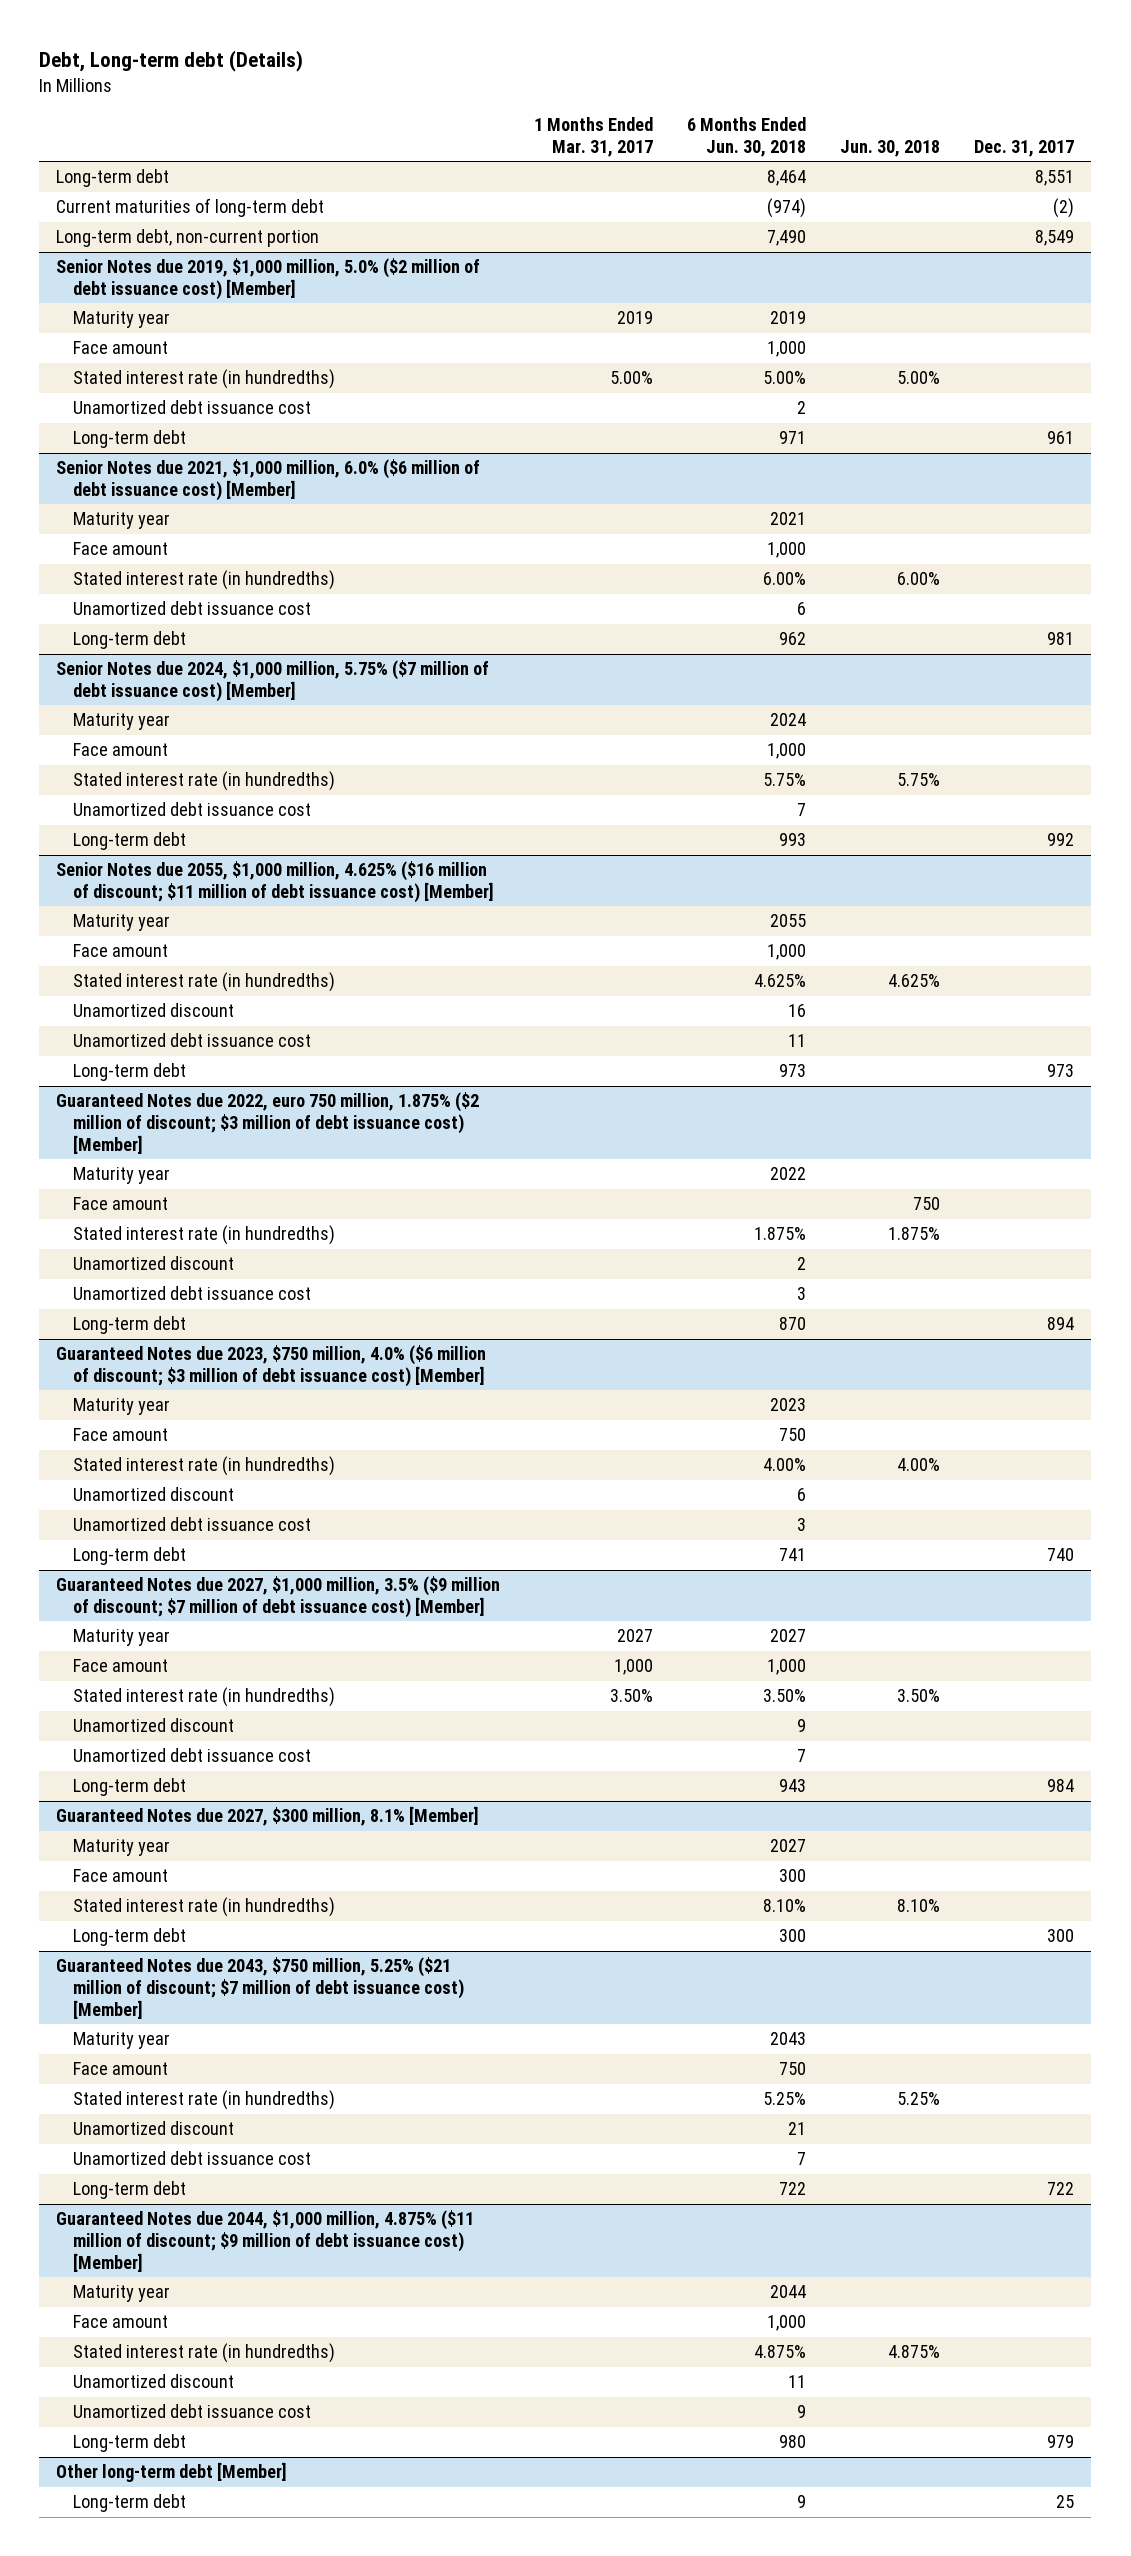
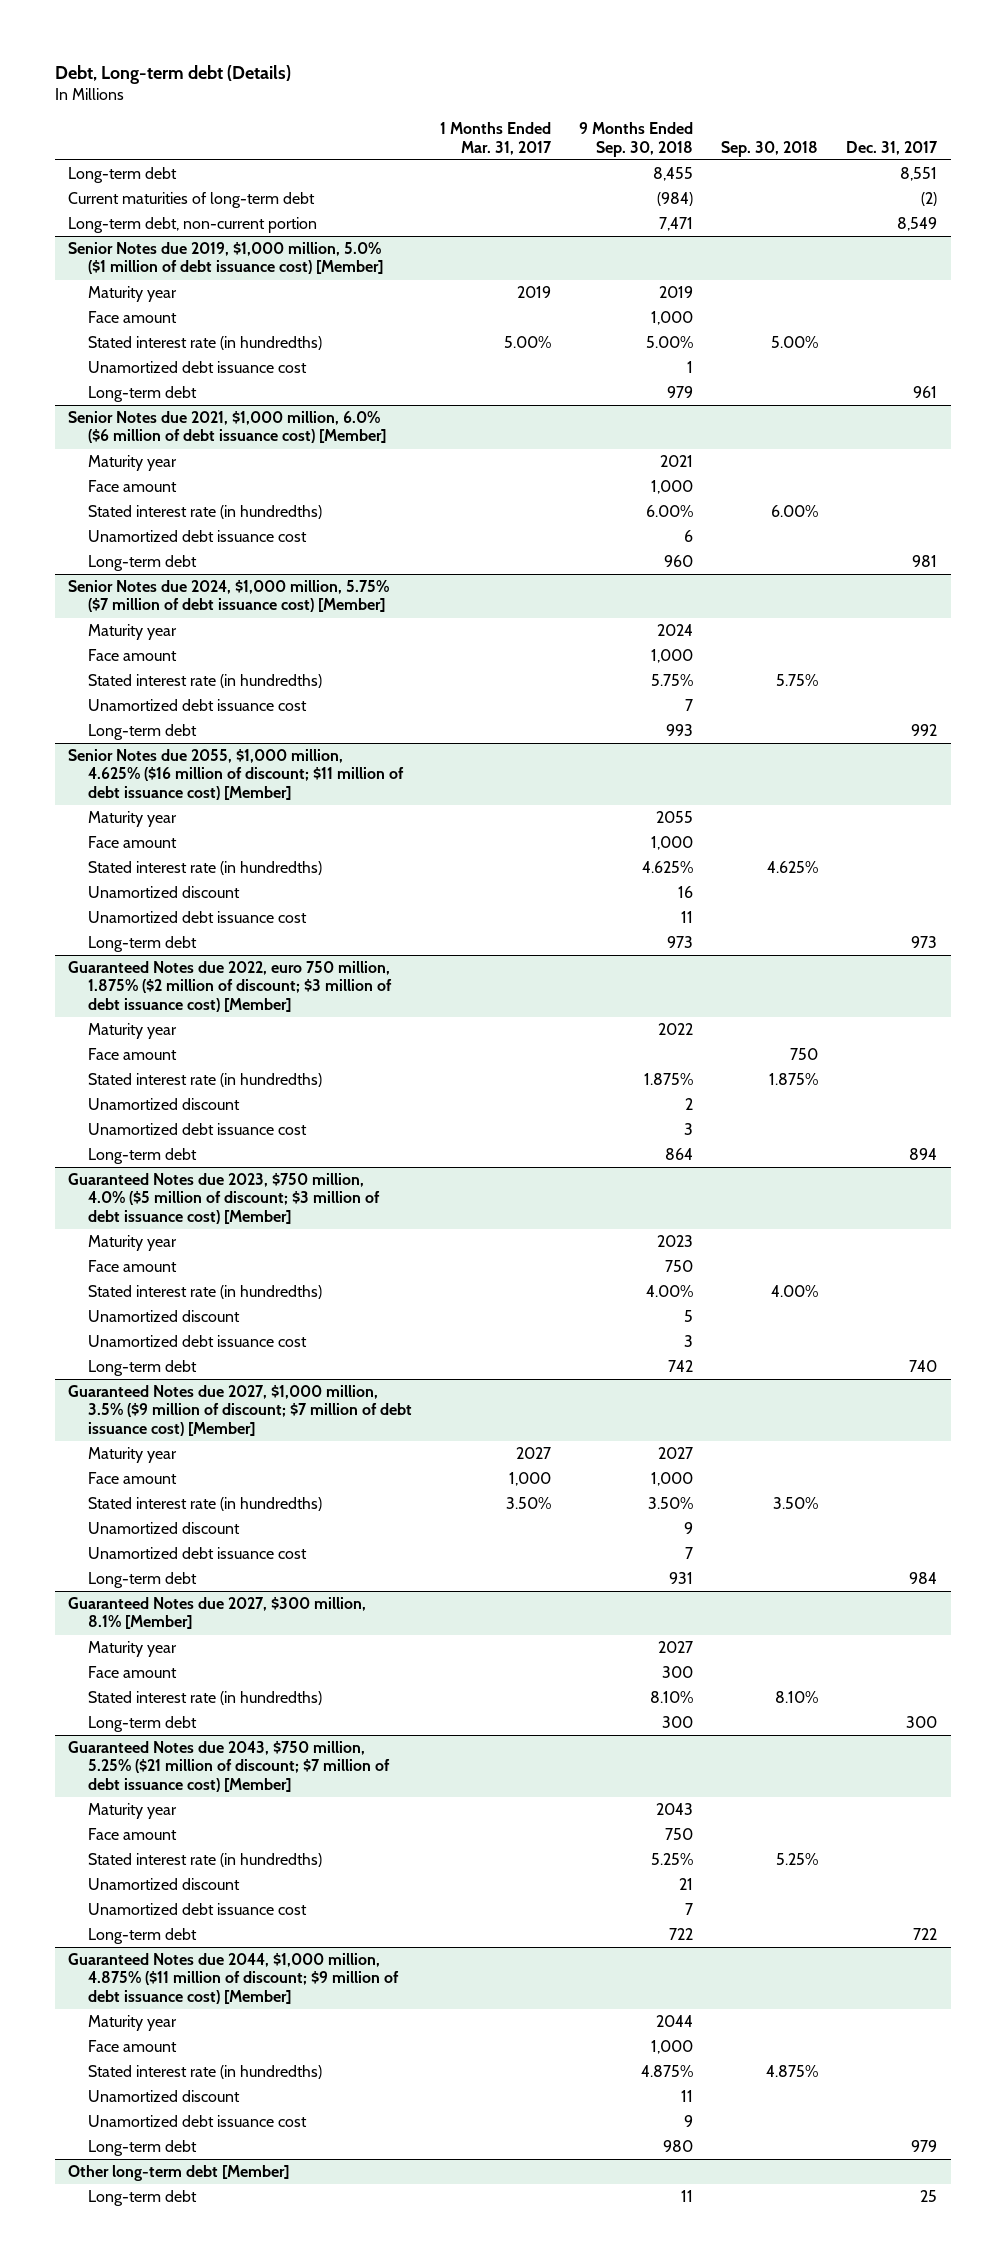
[687,117,807,157] 6 Months Ended Jun. 30, 2018 -> none
[840,139,941,157] Jun. 30, 2018 -> none
none -> [579,122,694,157] 9 Months Ended Sep. 30, 2018
none -> [720,140,818,157] Sep. 30, 2018
[56,258,481,300] Senior Notes due 2019, $1,000 million, 5.0% ($2 million of debt issuance cost) [Member] -> [68,242,384,275] Senior Notes due 2019, $1,000 million, 5.0% ($1 million of debt issuance cost) [Member]
[56,1345,487,1387] Guaranteed Notes due 2023, $750 million, 4.0% ($6 million of discount; $3 million of debt issuance cost) [Member] -> [68,1173,381,1224] Guaranteed Notes due 2023, $750 million, 4.0% ($5 million of discount; $3 million of debt issuance cost) [Member]

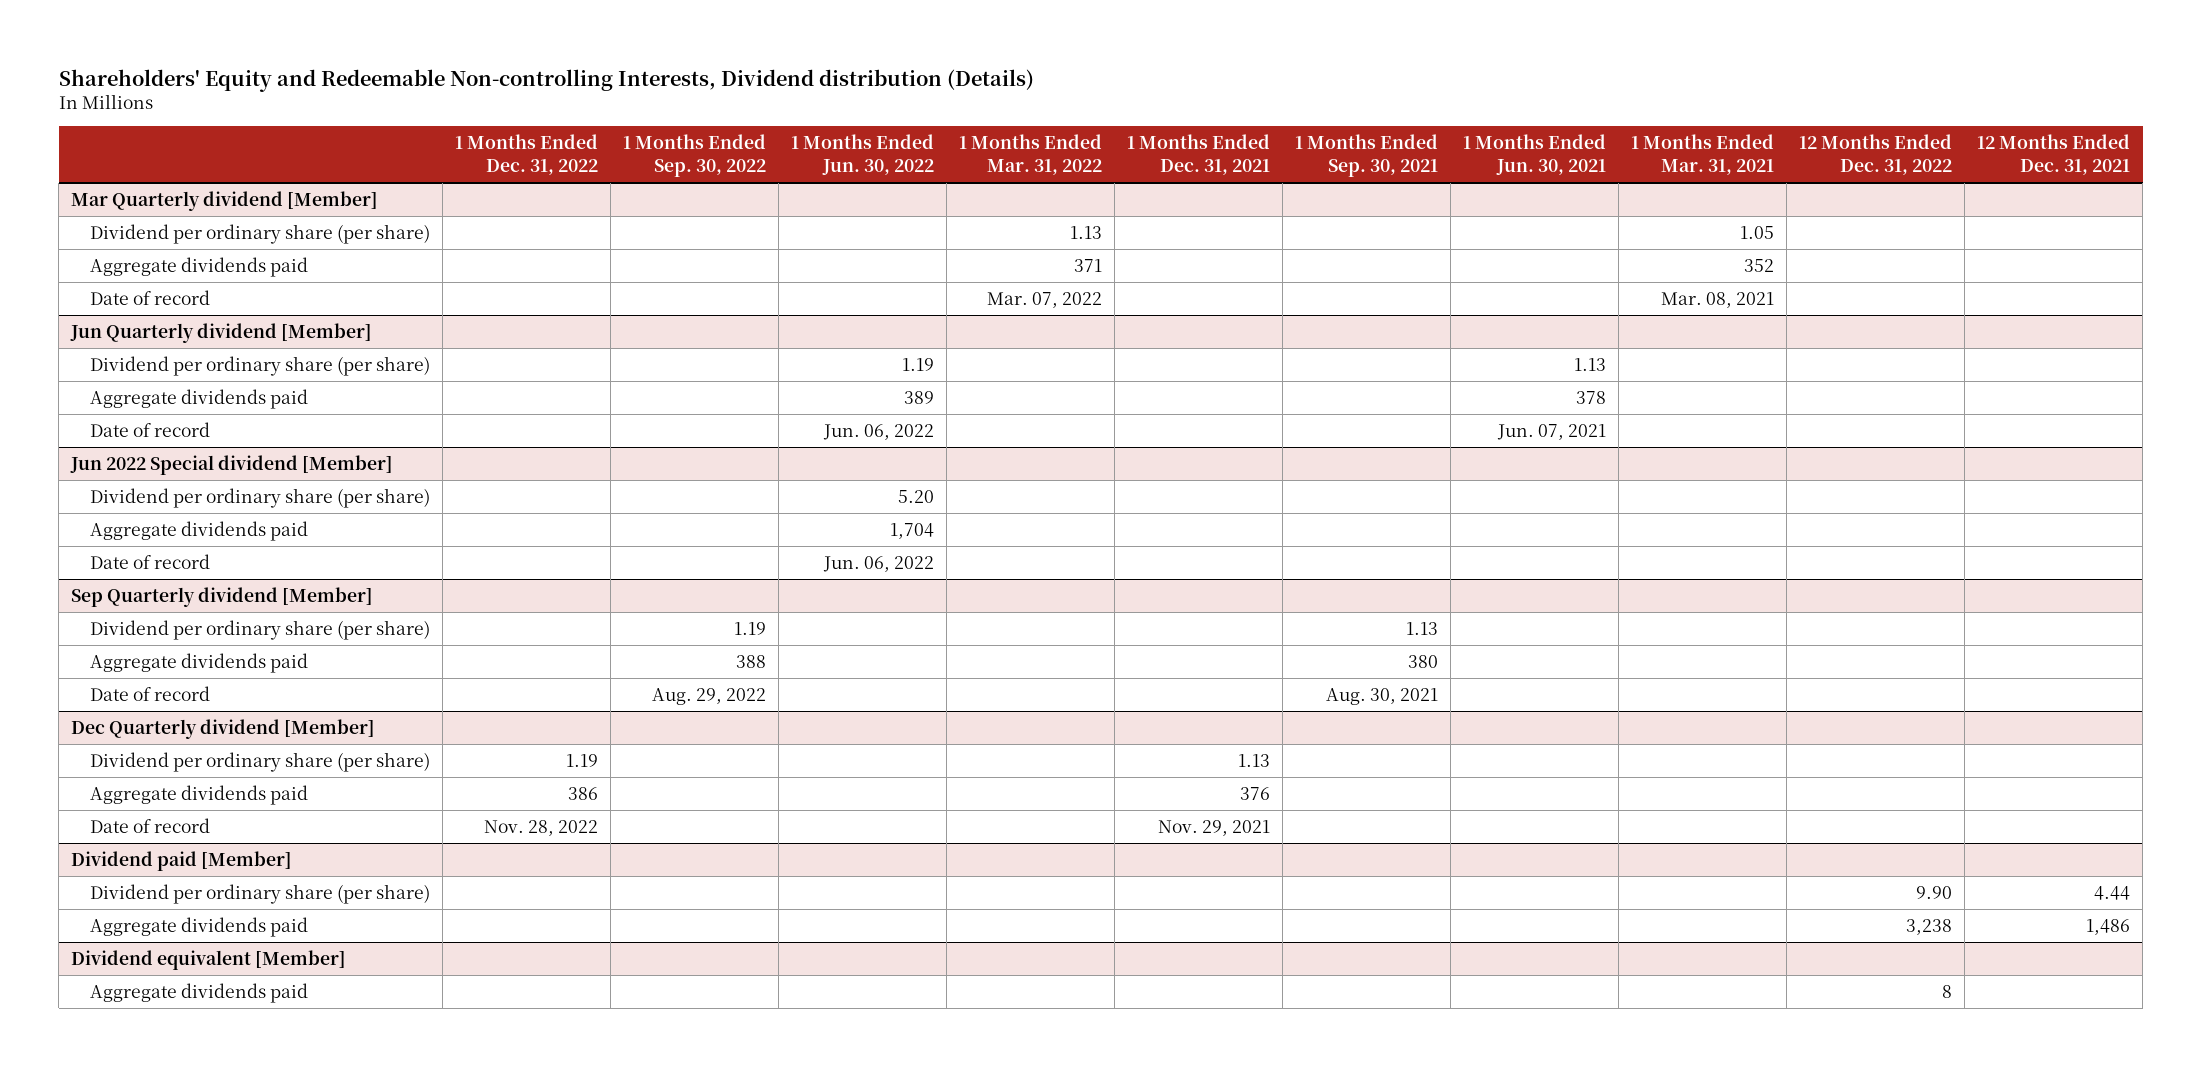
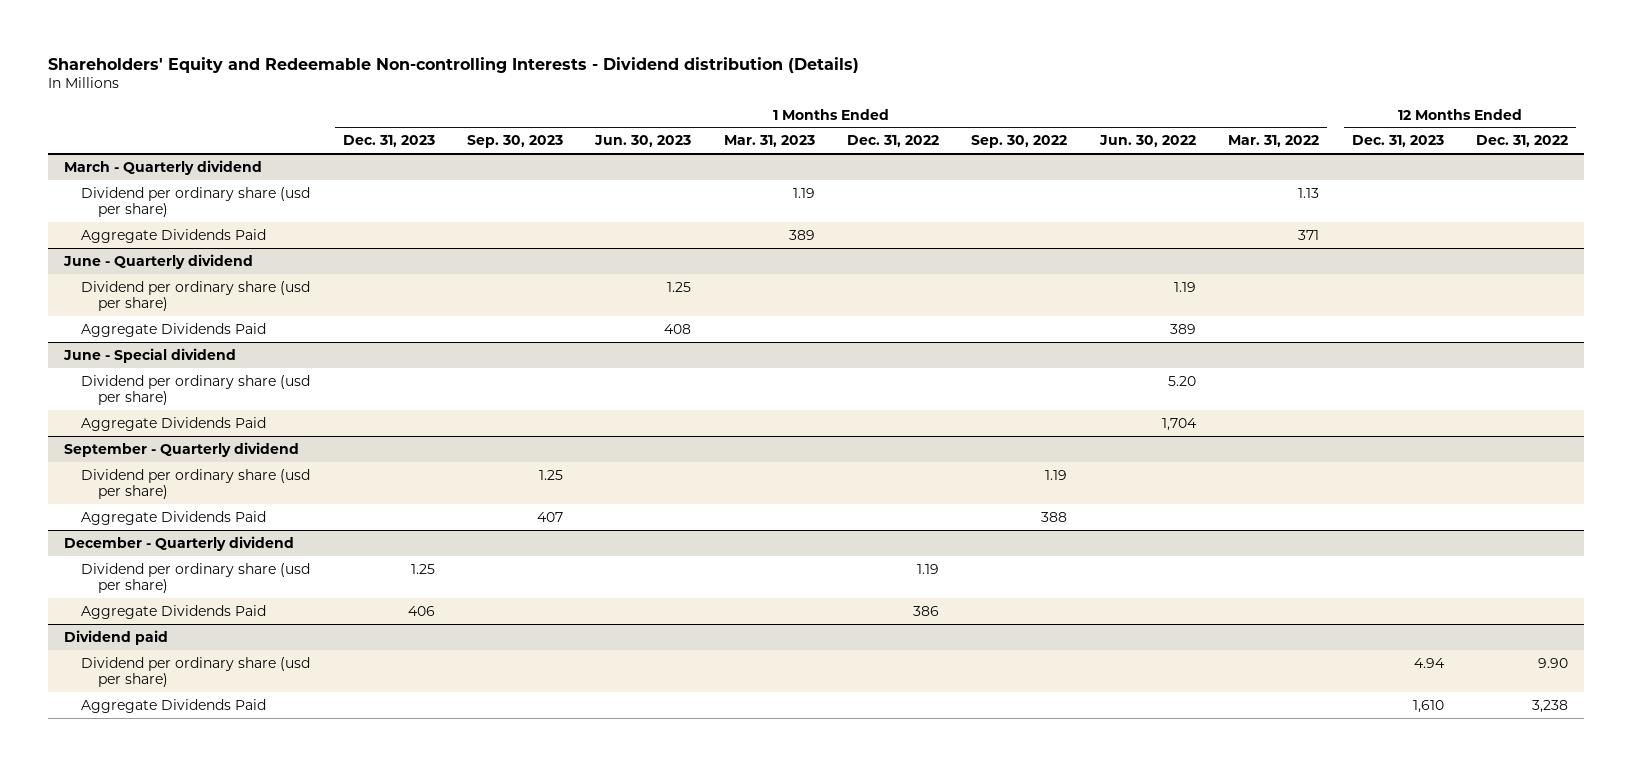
[58,68,1034,92] Shareholders' Equity and Redeemable Non-controlling Interests, Dividend distribution (Details) -> [48,56,860,73] Shareholders' Equity and Redeemable Non-controlling Interests - Dividend distribution (Details)
[1127,134,1271,175] 1 Months Ended Dec. 31, 2021 -> none
[1295,134,1439,177] 1 Months Ended Sep. 30, 2021 -> none
[1463,134,1607,175] 1 Months Ended Jun. 30, 2021 -> none
[1631,134,1775,175] 1 Months Ended Mar. 31, 2021 -> none
[1977,134,2131,175] 12 Months Ended Dec. 31, 2021 -> none
none -> [342,135,435,148] Dec. 31, 2023
none -> [467,135,564,149] Sep. 30, 2023
none -> [594,135,692,148] Jun. 30, 2023
none -> [723,135,815,148] Mar. 31, 2023
none -> [1351,135,1444,148] Dec. 31, 2023
[90,290,211,306] Date of record -> none
[90,422,211,438] Date of record -> none
[90,554,211,570] Date of record -> none
[90,686,211,702] Date of record -> none
[90,818,211,834] Date of record -> none
[71,950,347,971] Dividend equivalent [Member] -> none
[90,983,309,1004] Aggregate dividends paid -> none
[71,191,379,212] Mar Quarterly dividend [Member] -> [64,159,263,175] March - Quarterly dividend
[90,224,431,245] Dividend per ordinary share (per share) -> [81,186,311,218] Dividend per ordinary share (usd per share)
[90,257,309,278] Aggregate dividends paid -> [81,228,267,243] Aggregate Dividends Paid
[70,323,373,344] Jun Quarterly dividend [Member] -> [63,253,254,269] June - Quarterly dividend
[90,356,431,377] Dividend per ordinary share (per share) -> [81,280,311,312] Dividend per ordinary share (usd per share)
[90,389,309,410] Aggregate dividends paid -> [81,322,267,337] Aggregate Dividends Paid
[70,455,394,476] Jun 2022 Special dividend [Member] -> [63,347,237,363] June - Special dividend
[90,488,431,509] Dividend per ordinary share (per share) -> [81,374,311,406] Dividend per ordinary share (usd per share)
[90,521,309,542] Aggregate dividends paid -> [81,416,267,431] Aggregate Dividends Paid
[71,587,374,608] Sep Quarterly dividend [Member] -> [64,441,300,457] September - Quarterly dividend
[90,620,431,641] Dividend per ordinary share (per share) -> [81,468,311,500] Dividend per ordinary share (usd per share)
[90,653,309,674] Aggregate dividends paid -> [81,510,267,525] Aggregate Dividends Paid
[71,719,376,740] Dec Quarterly dividend [Member] -> [64,535,295,551] December - Quarterly dividend
[90,752,431,773] Dividend per ordinary share (per share) -> [81,562,311,594] Dividend per ordinary share (usd per share)
[90,785,309,806] Aggregate dividends paid -> [81,604,267,619] Aggregate Dividends Paid
[71,851,293,872] Dividend paid [Member] -> [64,629,169,645] Dividend paid
[90,884,431,905] Dividend per ordinary share (per share) -> [81,656,311,688] Dividend per ordinary share (usd per share)
[90,917,309,938] Aggregate dividends paid -> [81,698,267,713] Aggregate Dividends Paid

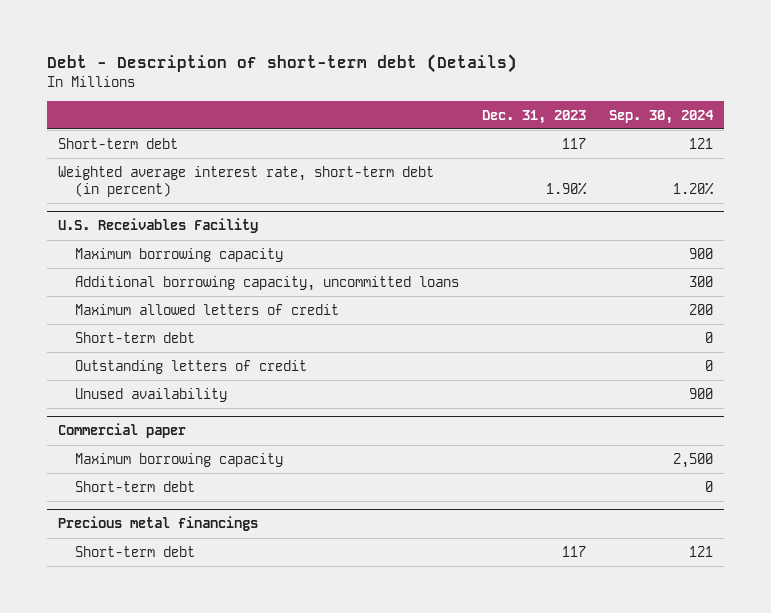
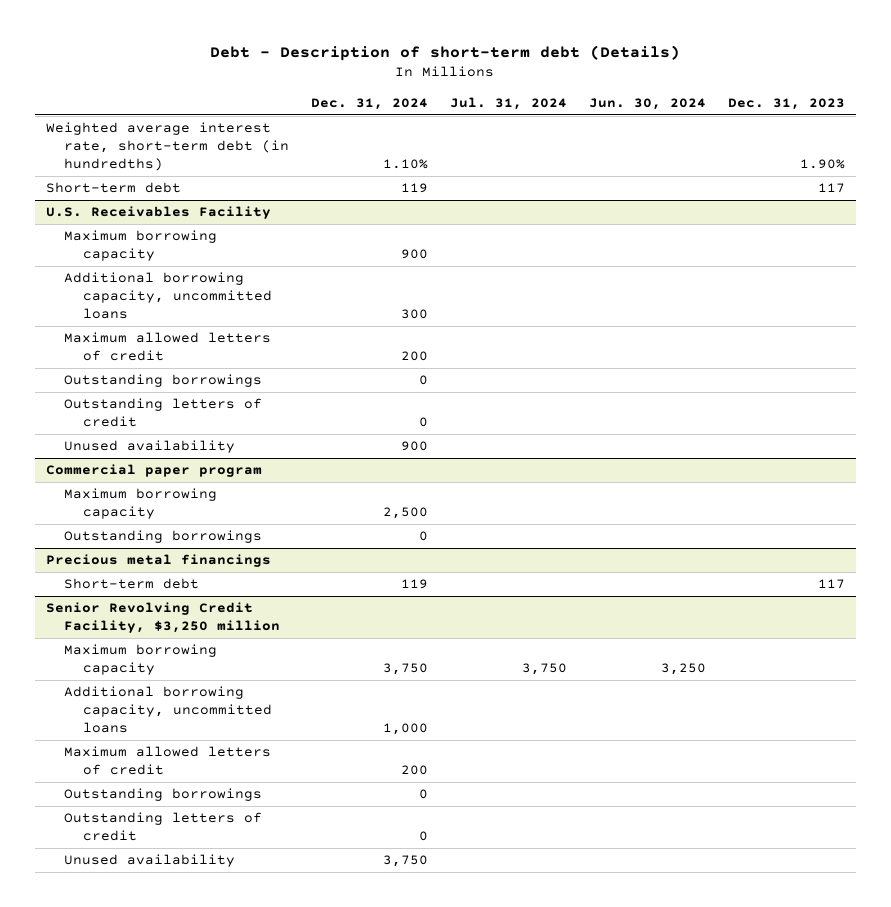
[608,109,714,124] Sep. 30, 2024 -> none
none -> [311,97,429,110] Dec. 31, 2024
none -> [450,96,568,110] Jul. 31, 2024
none -> [588,97,706,110] Jun. 30, 2024
none -> [45,122,290,171] Weighted average interest rate, short-term debt (in hundredths)
[58,165,435,198] Weighted average interest rate, short-term debt (in percent) -> none
[75,331,196,343] Short-term debt -> none
none -> [64,374,263,388] Outstanding borrowings
[58,423,187,439] Commercial paper -> [45,464,262,478] Commercial paper program
[75,480,196,492] Short-term debt -> none
none -> [64,530,263,544] Outstanding borrowings
none -> [45,602,281,634] Senior Revolving Credit Facility, $3,250 million
none -> [64,644,218,676] Maximum borrowing capacity
none -> [64,686,272,733] Additional borrowing capacity, uncommitted loans
none -> [64,746,272,776] Maximum allowed letters of credit
none -> [64,788,263,802] Outstanding borrowings
none -> [64,812,263,842] Outstanding letters of credit
none -> [64,854,236,868] Unused availability

